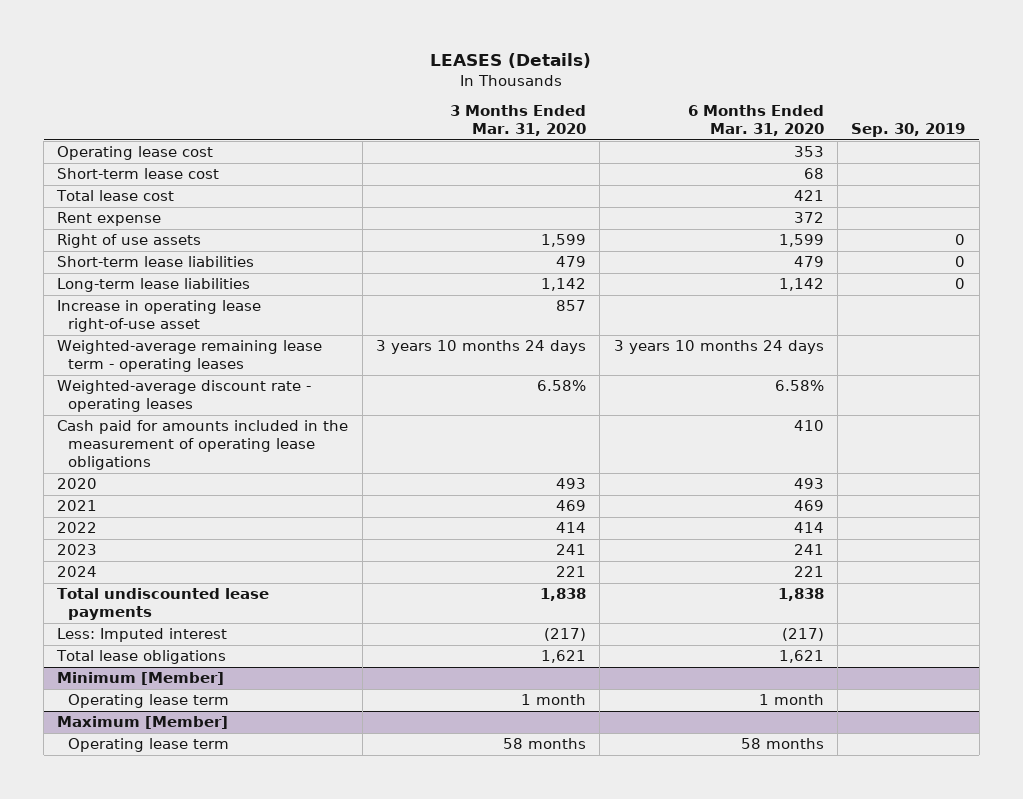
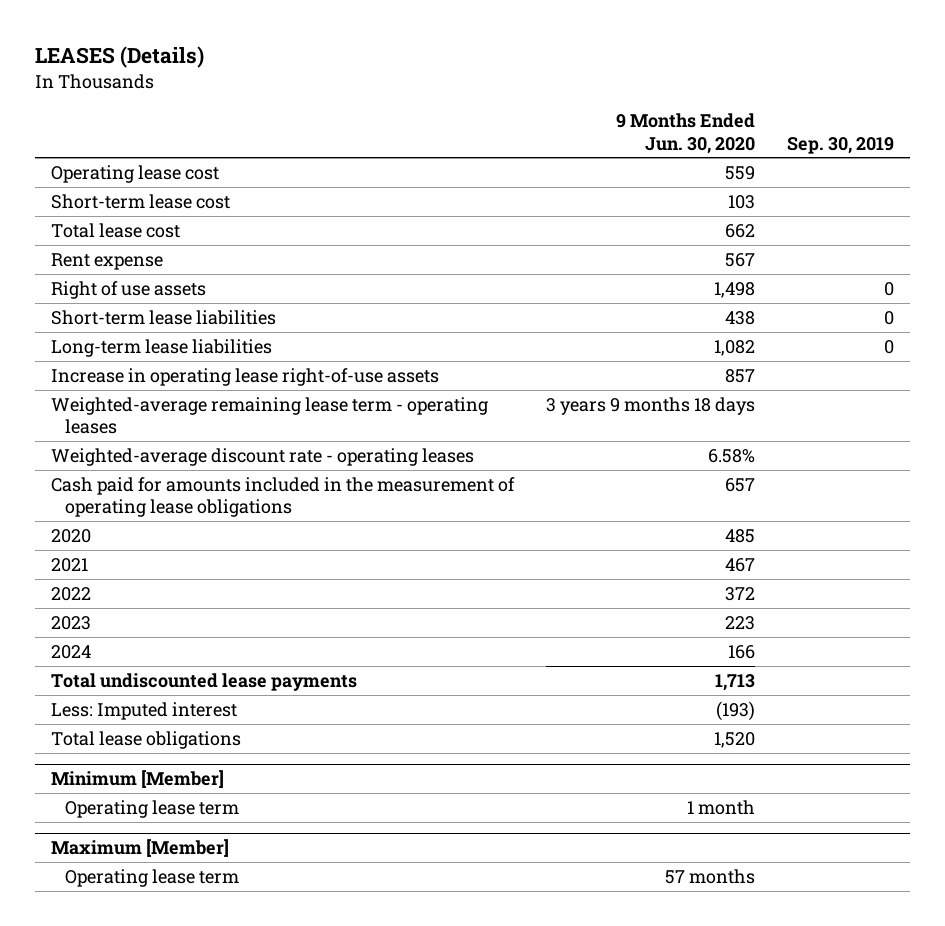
[450,105,587,136] 3 Months Ended Mar. 31, 2020 -> none
[687,105,824,136] 6 Months Ended Mar. 31, 2020 -> none
none -> [616,113,756,154] 9 Months Ended Jun. 30, 2020
[57,300,262,333] Increase in operating lease right-of-use asset -> [51,367,440,386] Increase in operating lease right-of-use assets

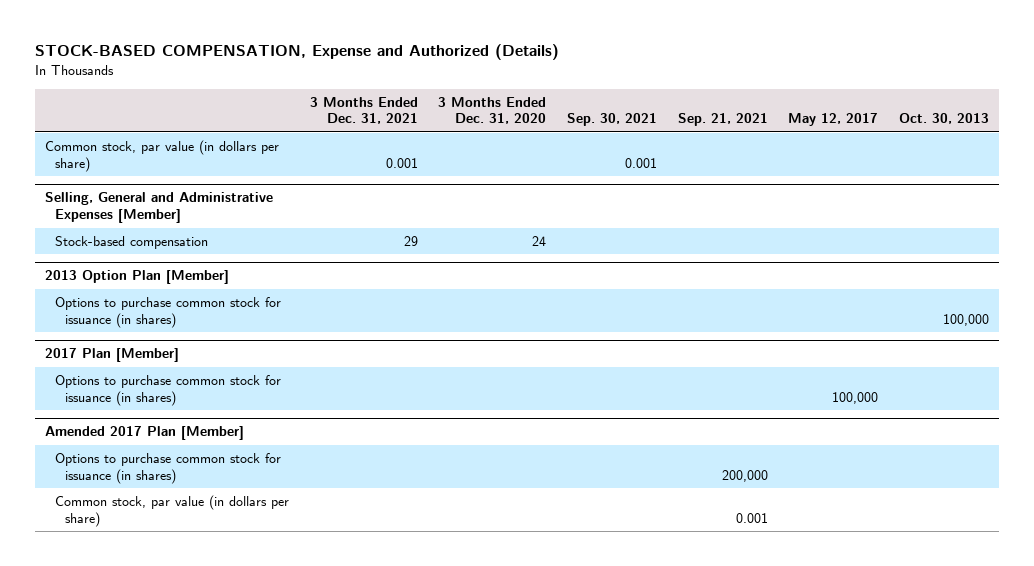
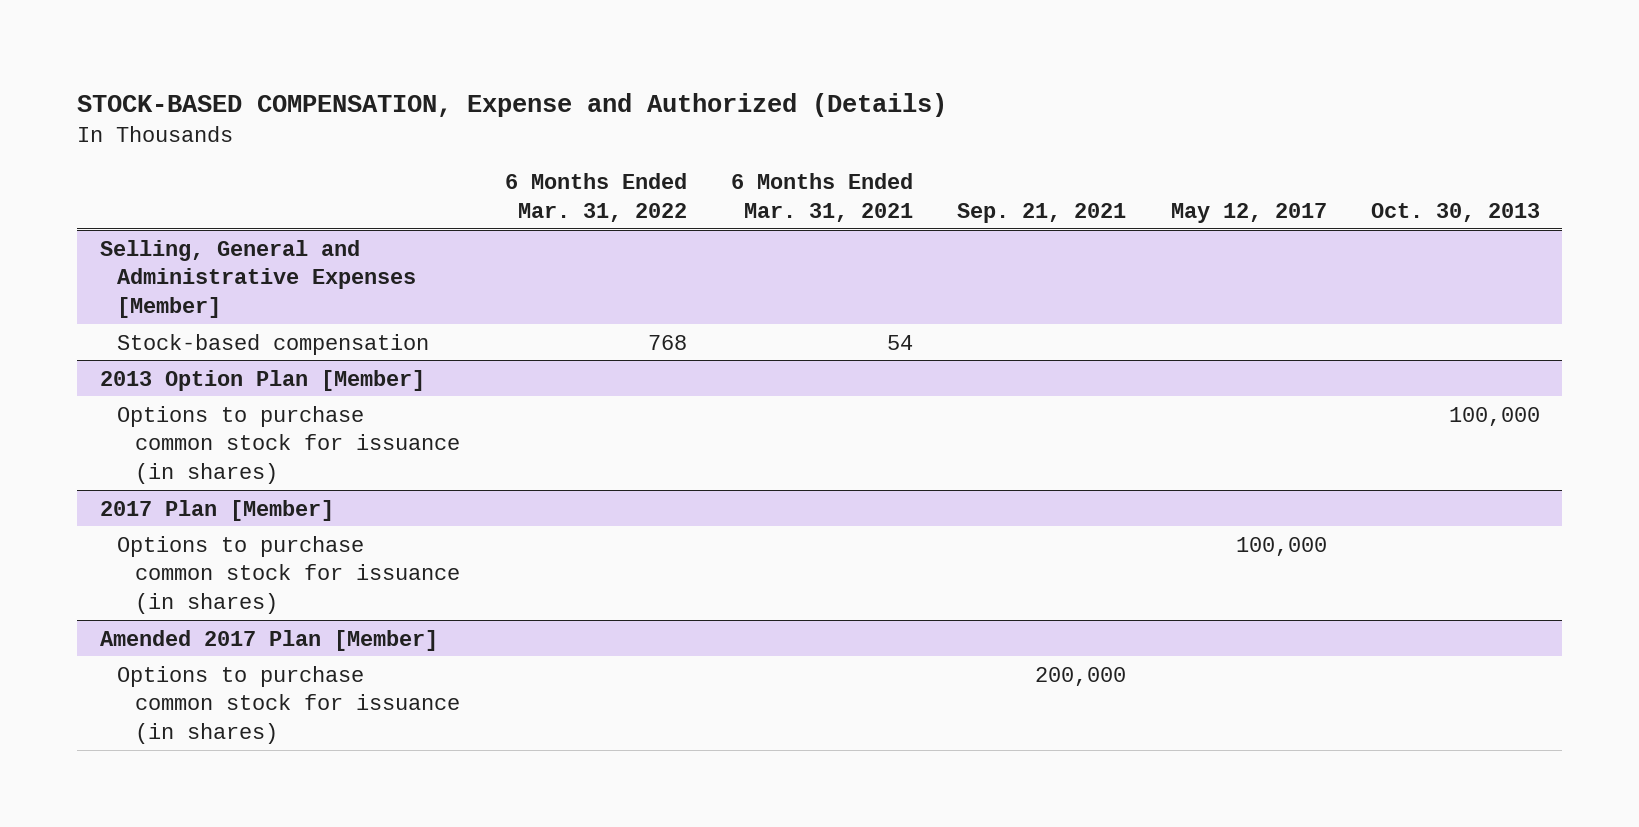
[309,96,418,125] 3 Months Ended Dec. 31, 2021 -> none
[438,96,547,125] 3 Months Ended Dec. 31, 2020 -> none
[566,113,657,127] Sep. 30, 2021 -> none
none -> [504,173,687,222] 6 Months Ended Mar. 31, 2022
none -> [730,173,913,222] 6 Months Ended Mar. 31, 2021
[45,139,280,172] Common stock, par value (in dollars per share) -> none
[54,494,289,527] Common stock, par value (in dollars per share) -> none

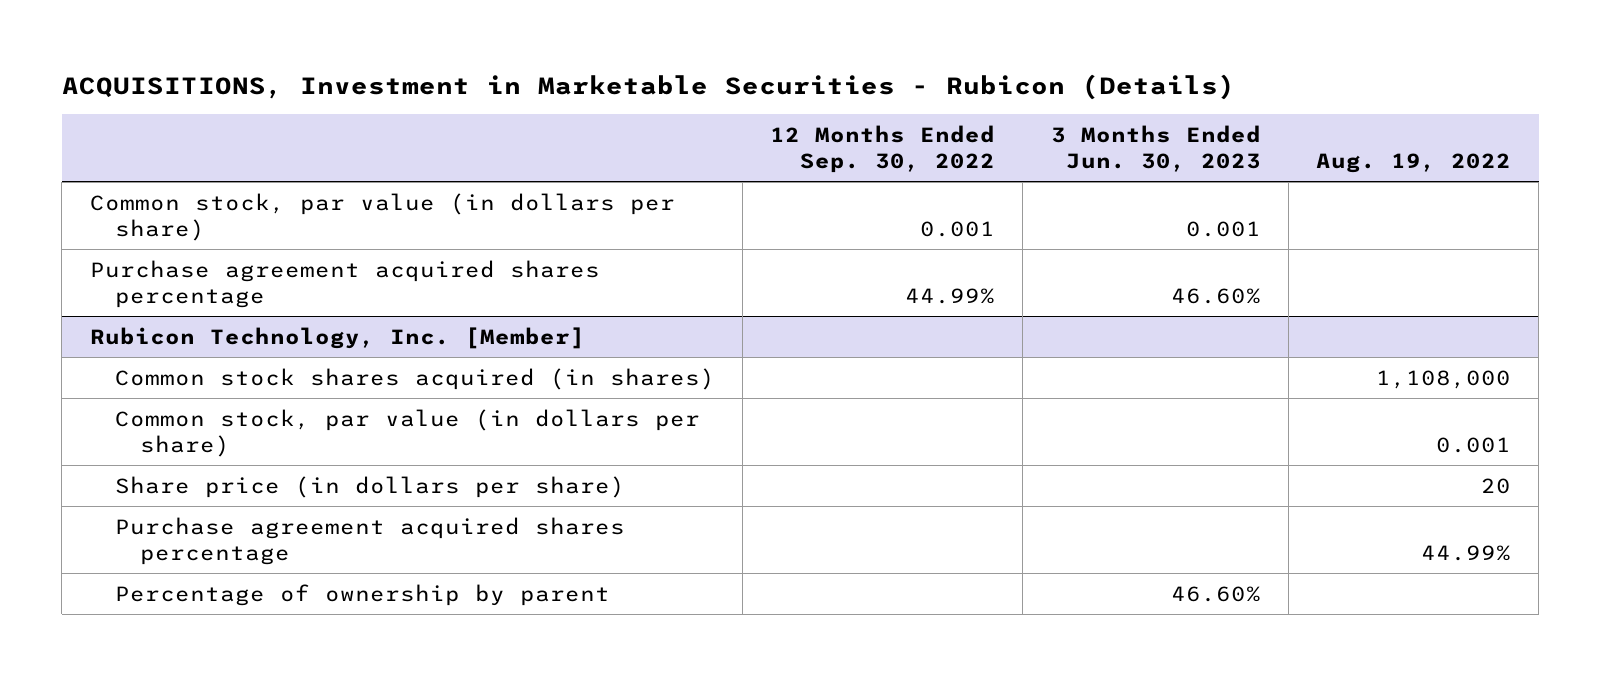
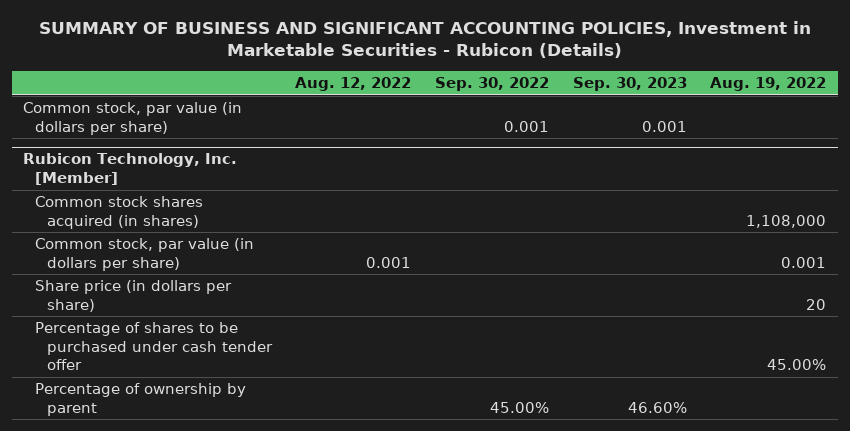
[61,73,1235,100] ACQUISITIONS, Investment in Marketable Securities - Rubicon (Details) -> [38,20,811,59] SUMMARY OF BUSINESS AND SIGNIFICANT ACCOUNTING POLICIES, Investment in Marketable Securities - Rubicon (Details)
[770,124,996,173] 12 Months Ended Sep. 30, 2022 -> none
[1050,124,1261,172] 3 Months Ended Jun. 30, 2023 -> none
none -> [295,77,412,92] Aug. 12, 2022
none -> [434,77,549,92] Sep. 30, 2022
none -> [572,77,687,92] Sep. 30, 2023
[89,259,600,308] Purchase agreement acquired shares percentage -> none
[114,516,625,565] Purchase agreement acquired shares percentage -> none
none -> [34,322,273,370] Percentage of shares to be purchased under cash tender offer

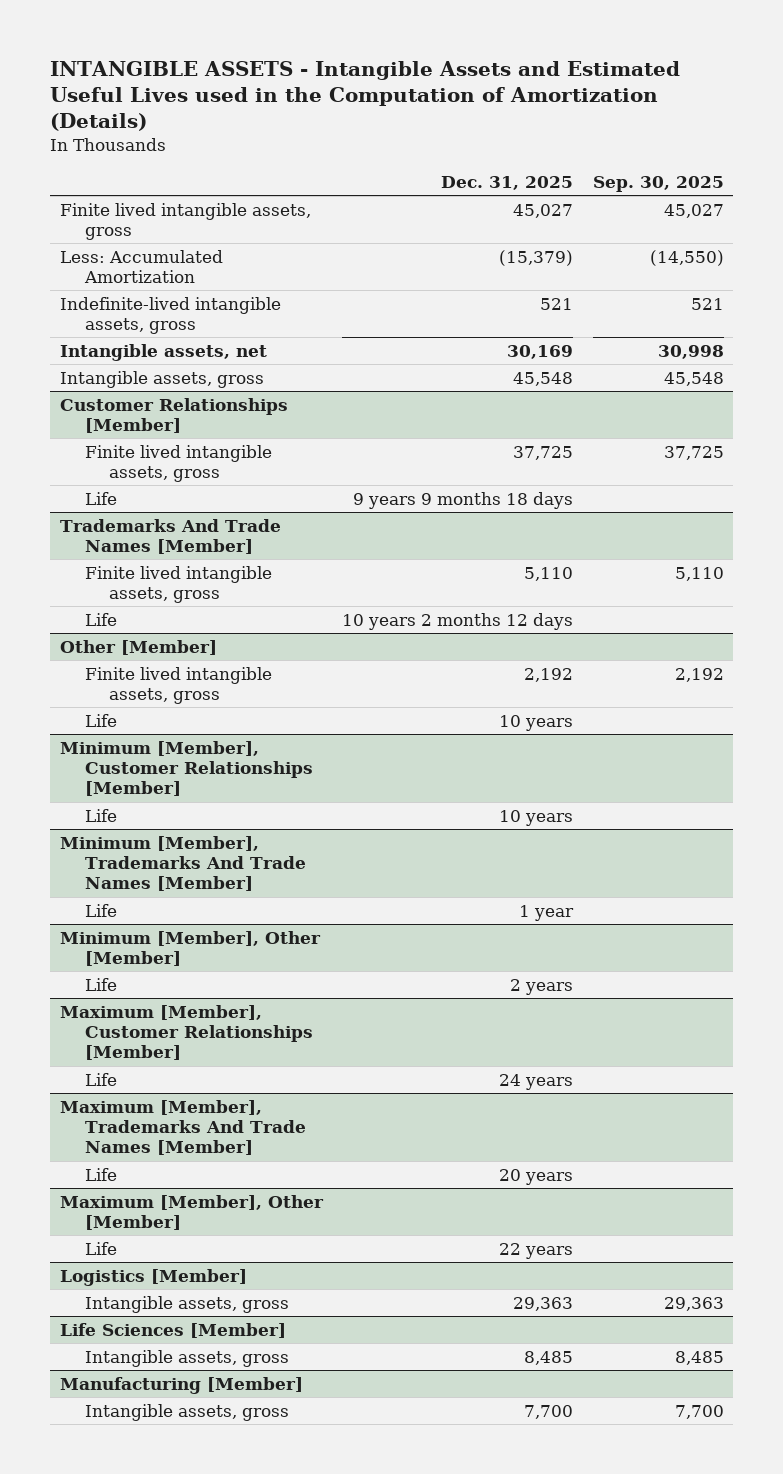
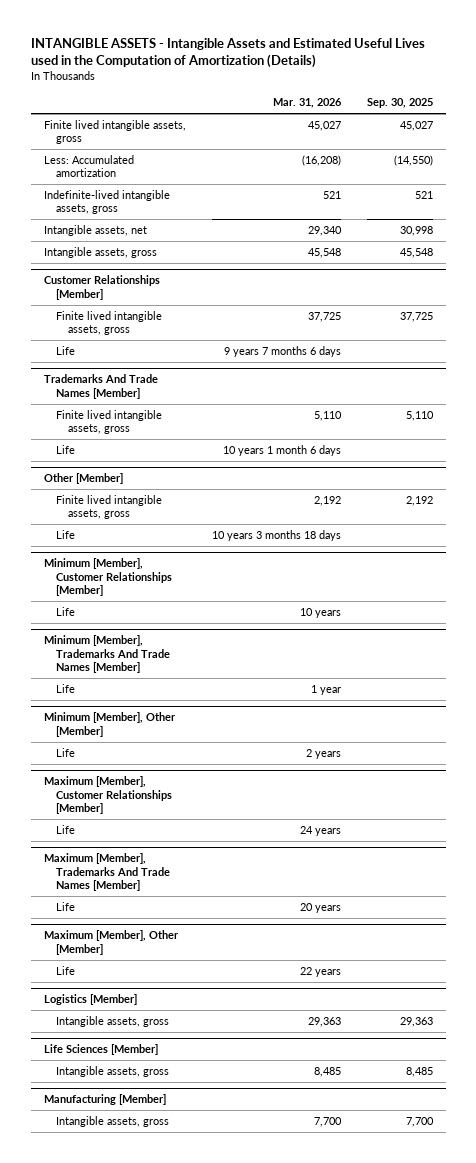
[441,175,574,190] Dec. 31, 2025 -> none
none -> [272,98,342,109] Mar. 31, 2026
[59,249,223,284] Less: Accumulated Amortization -> [43,154,134,178] Less: Accumulated amortization

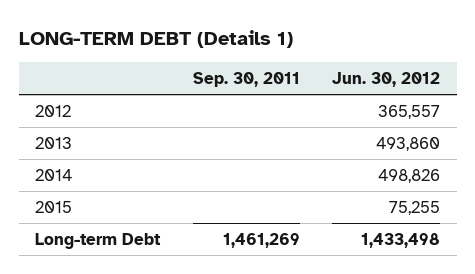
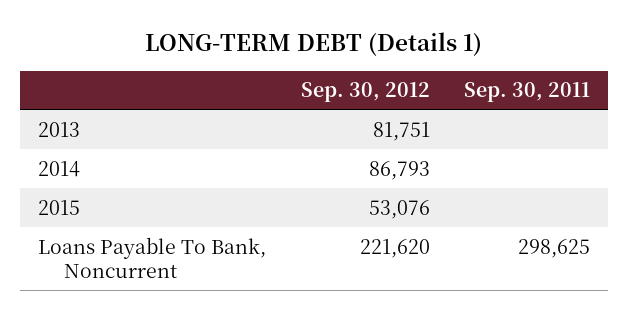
[332,72,441,88] Jun. 30, 2012 -> none
none -> [300,82,430,103] Sep. 30, 2012
[34,104,71,117] 2012 -> none
[34,232,161,249] Long-term Debt -> none
none -> [37,236,266,278] Loans Payable To Bank, Noncurrent

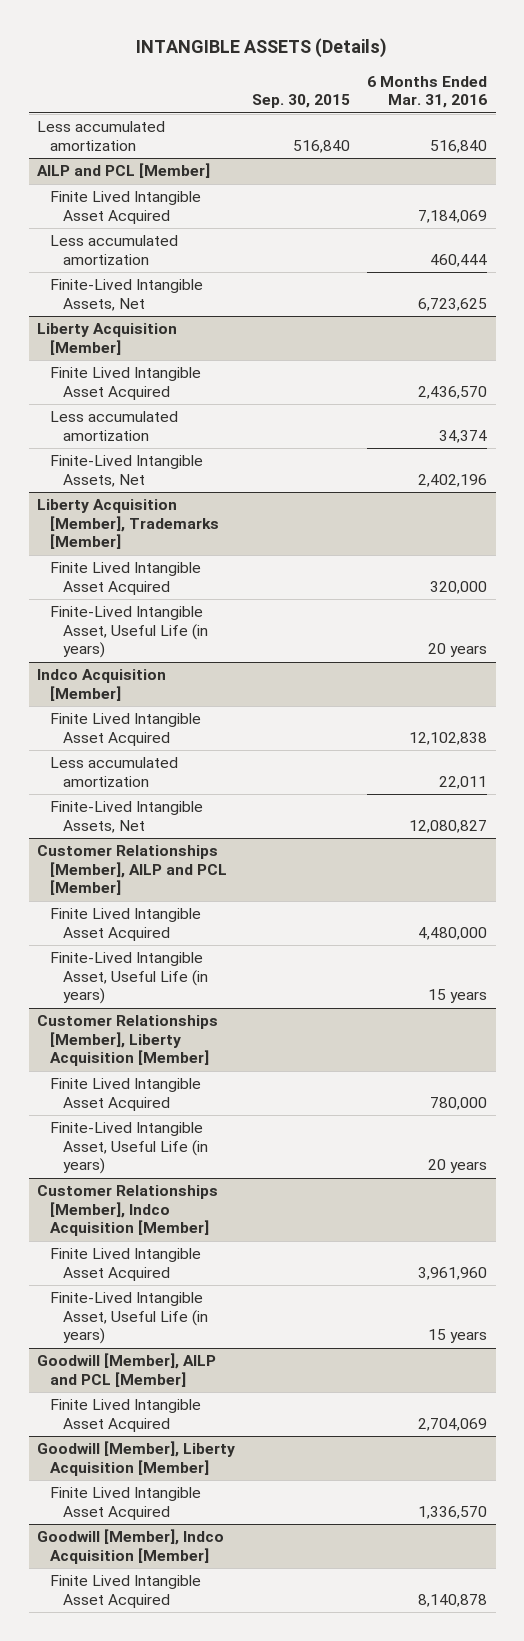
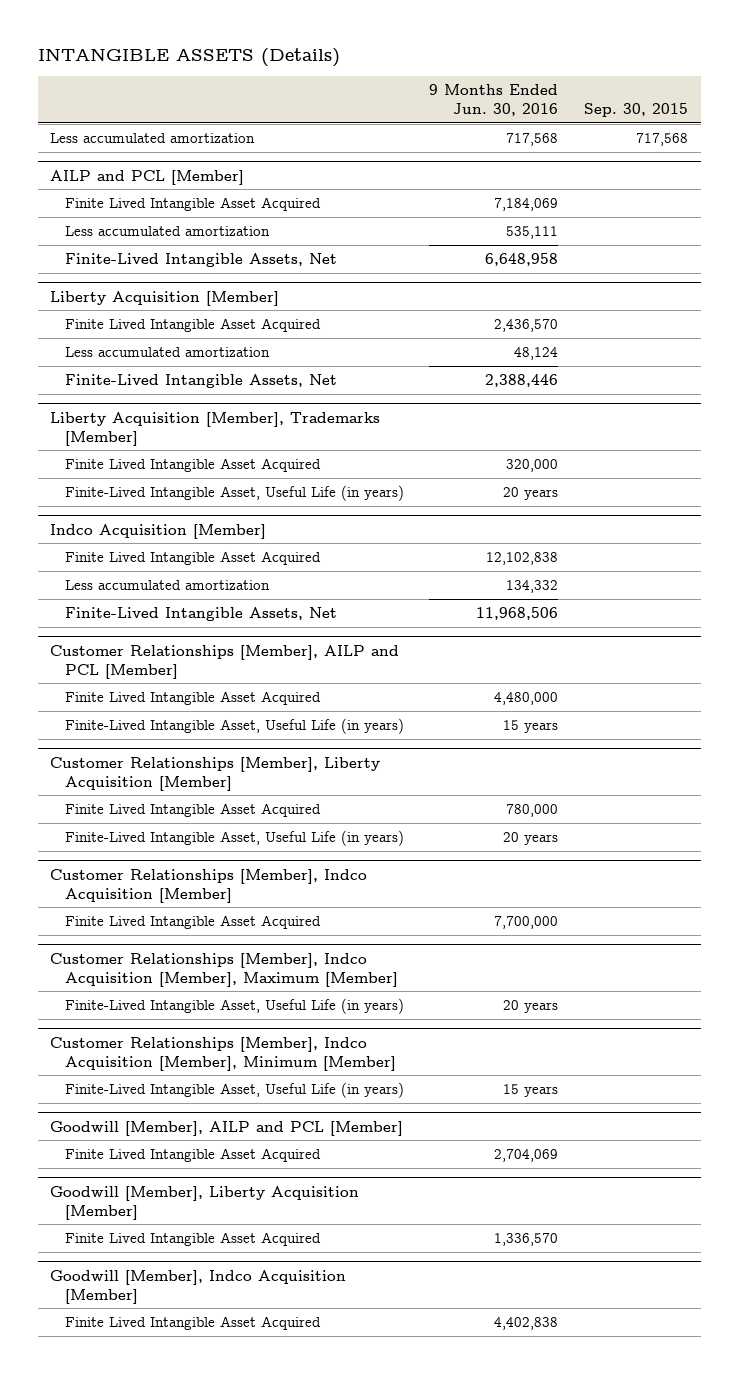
[367,75,488,109] 6 Months Ended Mar. 31, 2016 -> none
none -> [429,84,559,117] 9 Months Ended Jun. 30, 2016
[293,139,351,153] 516,840 -> [636,133,689,147] 717,568
[49,1292,208,1345] Finite-Lived Intangible Asset, Useful Life (in years) -> none
none -> [50,952,398,987] Customer Relationships [Member], Indco Acquisition [Member], Maximum [Member]
none -> [64,998,404,1015] Finite-Lived Intangible Asset, Useful Life (in years)
none -> [50,1036,396,1071] Customer Relationships [Member], Indco Acquisition [Member], Minimum [Member]
none -> [64,1082,404,1099] Finite-Lived Intangible Asset, Useful Life (in years)

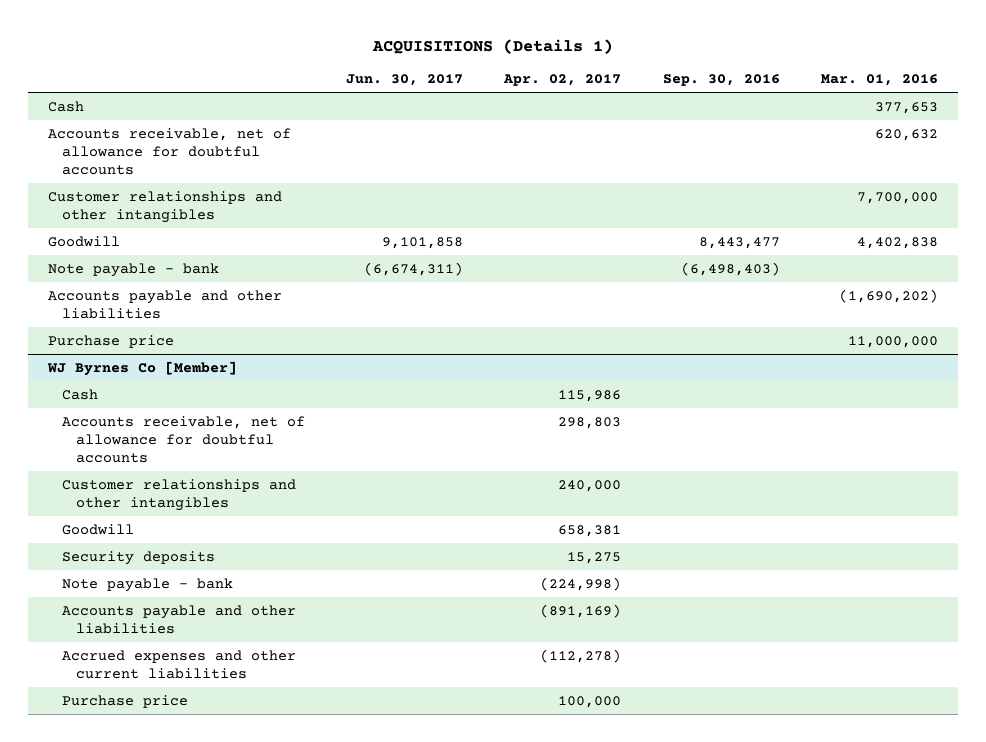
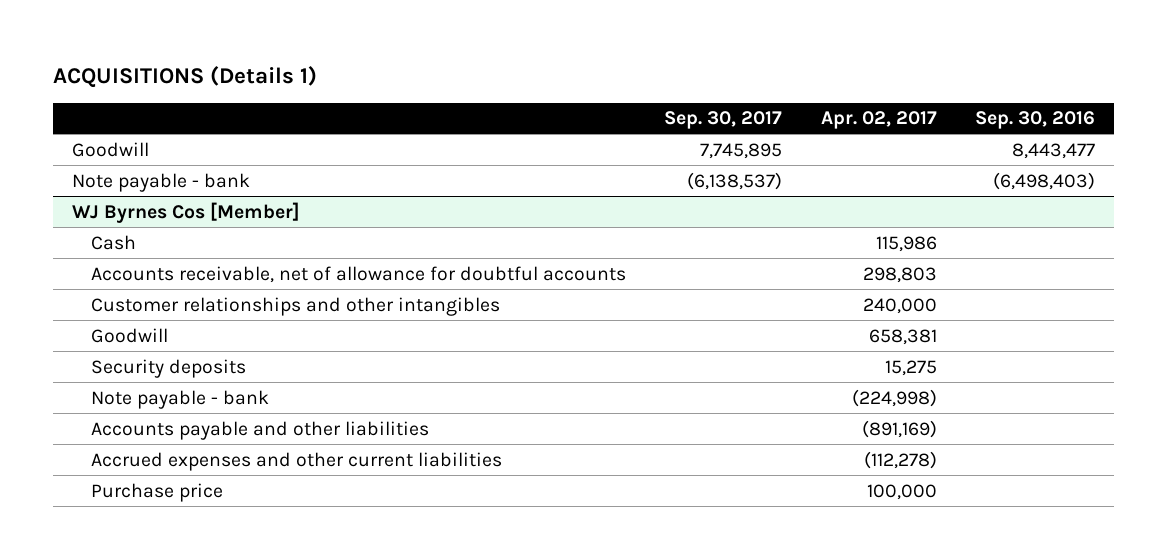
[346,74,464,87] Jun. 30, 2017 -> none
[820,74,938,87] Mar. 01, 2016 -> none
none -> [664,111,783,130] Sep. 30, 2017
[48,100,85,112] Cash -> none
[48,127,292,175] Accounts receivable, net of allowance for doubtful accounts -> none
[48,190,283,223] Customer relationships and other intangibles -> none
[48,289,283,319] Accounts payable and other liabilities -> none
[48,334,175,348] Purchase price -> none
[47,360,238,376] WJ Byrnes Co [Member] -> [71,201,300,223] WJ Byrnes Cos [Member]

